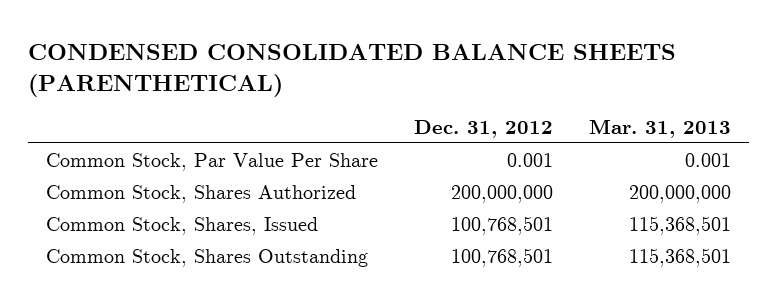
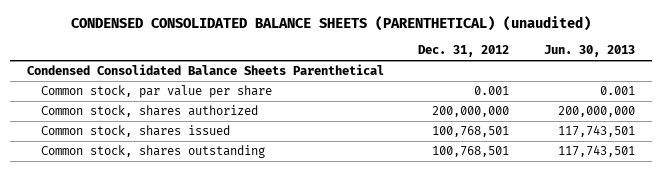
[28,43,677,97] CONDENSED CONSOLIDATED BALANCE SHEETS (PARENTHETICAL) -> [70,16,591,32] CONDENSED CONSOLIDATED BALANCE SHEETS (PARENTHETICAL) (unaudited)
[588,118,731,138] Mar. 31, 2013 -> none
none -> [543,45,635,58] Jun. 30, 2013
none -> [27,64,385,76] Condensed Consolidated Balance Sheets Parenthetical
[46,152,379,171] Common Stock, Par Value Per Share -> [41,85,273,99] Common stock, par value per share
[46,184,357,203] Common Stock, Shares Authorized -> [41,105,259,118] Common stock, shares authorized
[46,216,319,235] Common Stock, Shares, Issued -> [41,125,231,138] Common stock, shares issued
[46,248,369,267] Common Stock, Shares Outstanding -> [41,145,266,159] Common stock, shares outstanding

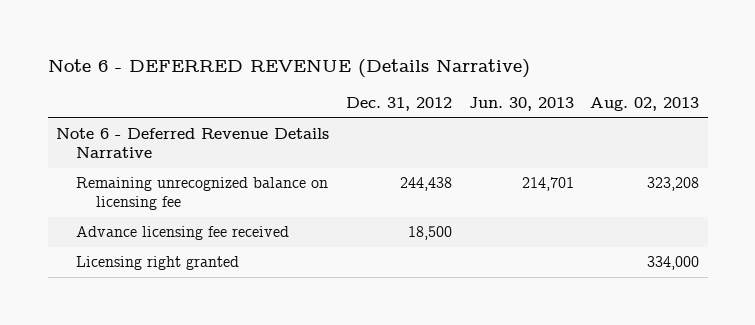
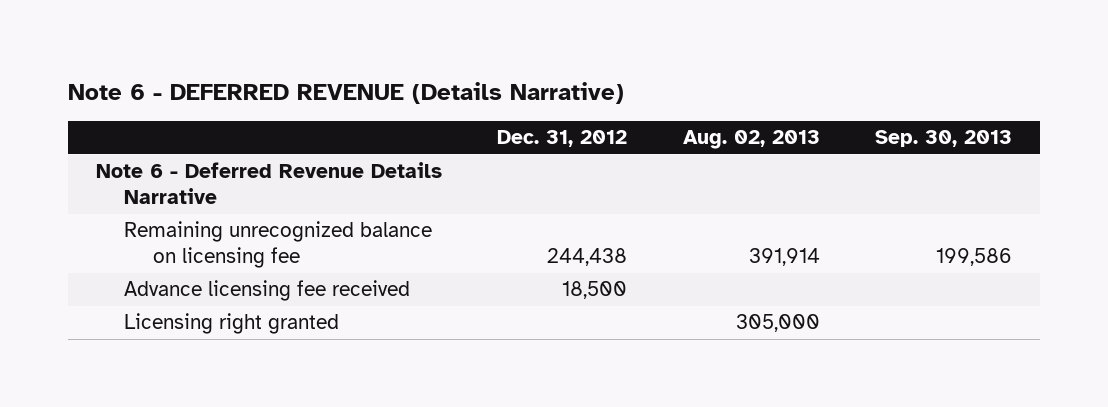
[468,97,574,112] Jun. 30, 2013 -> none
none -> [874,130,1012,148] Sep. 30, 2013
[647,177,700,192] 323,208 -> [748,248,820,267] 391,914
[647,256,700,271] 334,000 -> [735,314,820,333] 305,000

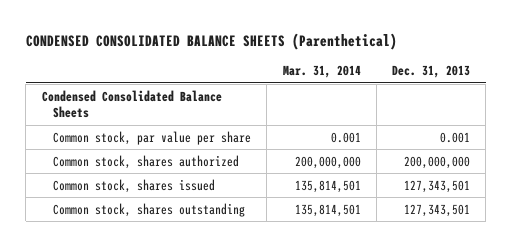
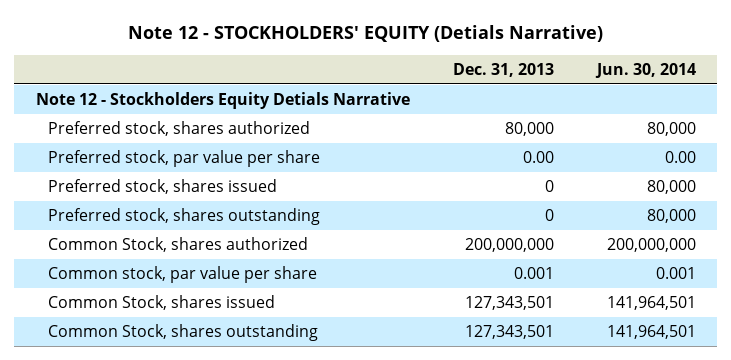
[25,32,397,50] CONDENSED CONSOLIDATED BALANCE SHEETS (Parenthetical) -> [127,24,603,42] Note 12 - STOCKHOLDERS' EQUITY (Detials Narrative)
[282,65,361,79] Mar. 31, 2014 -> none
none -> [594,62,696,78] Jun. 30, 2014
[41,89,222,119] Condensed Consolidated Balance Sheets -> none
none -> [35,92,410,110] Note 12 - Stockholders Equity Detials Narrative
none -> [48,121,311,137] Preferred stock, shares authorized
none -> [48,150,321,168] Preferred stock, par value per share
none -> [48,179,278,195] Preferred stock, shares issued
none -> [48,208,321,226] Preferred stock, shares outstanding
none -> [48,237,309,253] Common Stock, shares authorized
[53,154,240,169] Common stock, shares authorized -> none
[53,178,216,193] Common stock, shares issued -> [48,295,276,311] Common Stock, shares issued
[53,202,246,217] Common stock, shares outstanding -> [48,324,319,342] Common Stock, shares outstanding

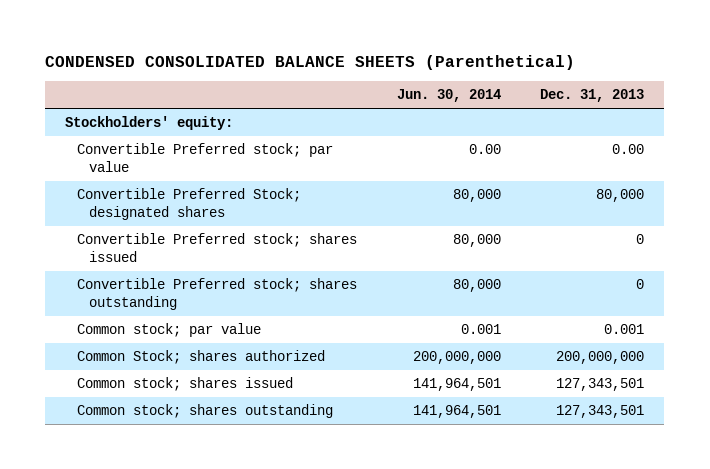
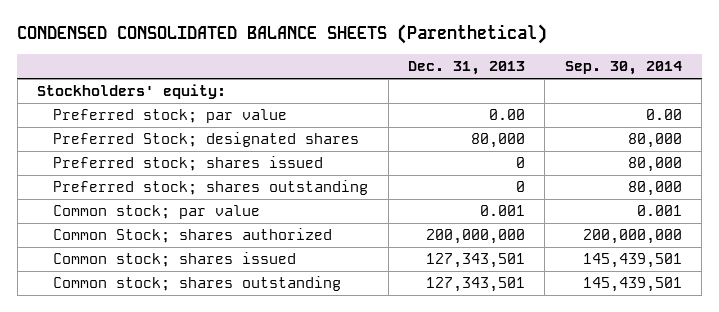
[396,89,501,103] Jun. 30, 2014 -> none
none -> [564,61,682,76] Sep. 30, 2014
[77,143,334,173] Convertible Preferred stock; par value -> [53,109,288,124] Preferred stock; par value
[77,188,302,221] Convertible Preferred Stock; designated shares -> [53,132,360,148] Preferred Stock; designated shares
[77,233,358,263] Convertible Preferred stock; shares issued -> [53,156,324,172] Preferred stock; shares issued
[77,278,358,311] Convertible Preferred stock; shares outstanding -> [53,180,369,196] Preferred stock; shares outstanding

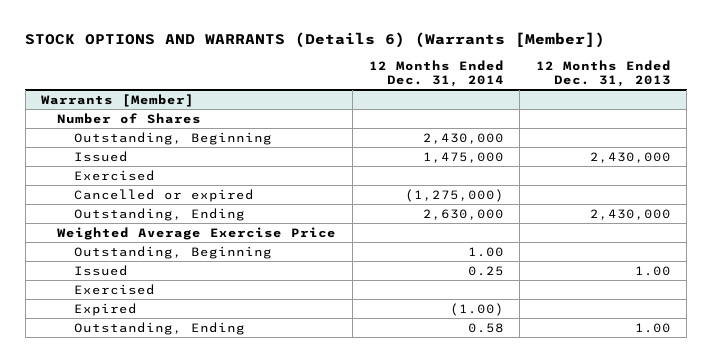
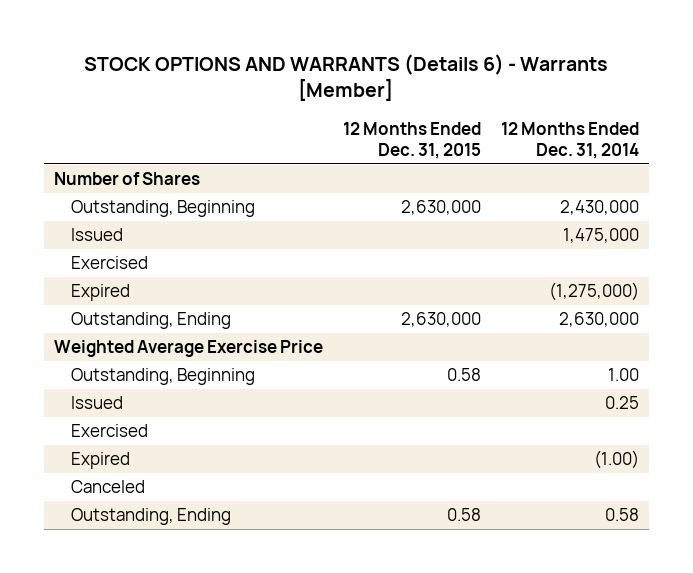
[25,32,606,49] STOCK OPTIONS AND WARRANTS (Details 6) (Warrants [Member]) -> [84,53,609,102] STOCK OPTIONS AND WARRANTS (Details 6) - Warrants [Member]
[535,59,671,88] 12 Months Ended Dec. 31, 2013 -> none
none -> [342,121,481,160] 12 Months Ended Dec. 31, 2015
[41,93,195,107] Warrants [Member] -> none
[73,188,254,202] Cancelled or expired -> [71,284,131,302] Expired
none -> [71,480,146,494] Canceled

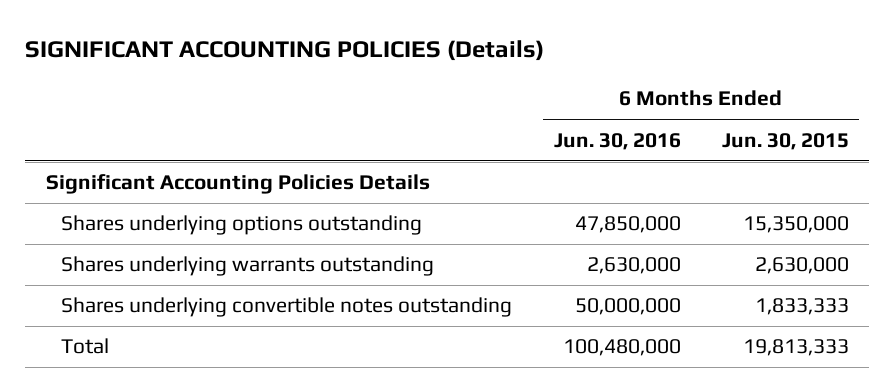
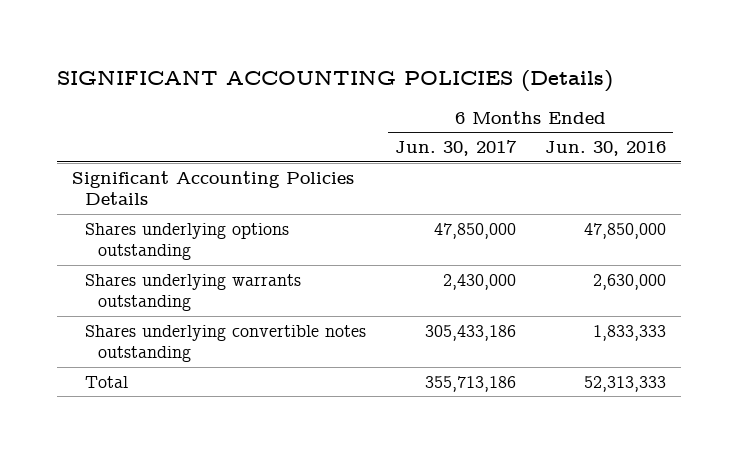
[721,132,849,150] Jun. 30, 2015 -> none
none -> [394,140,517,157] Jun. 30, 2017
[574,298,681,316] 50,000,000 -> [593,324,667,341] 1,833,333
[562,339,681,357] 100,480,000 -> [584,375,667,392] 52,313,333

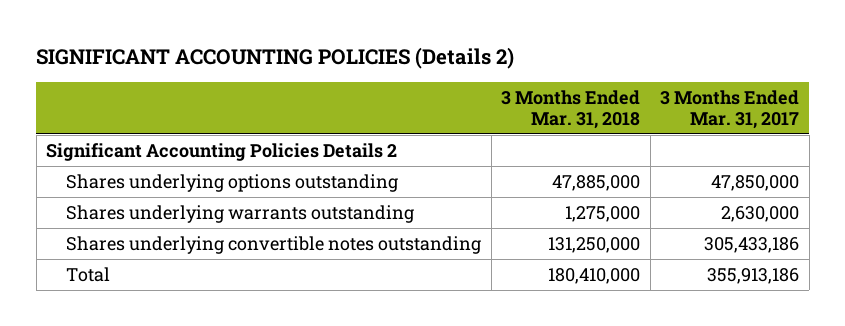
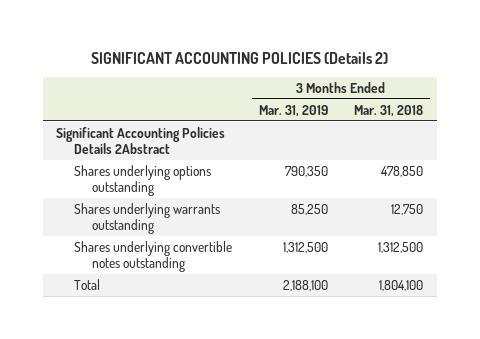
[660,89,800,129] 3 Months Ended Mar. 31, 2017 -> none
none -> [258,104,328,117] Mar. 31, 2019
[46,142,398,161] Significant Accounting Policies Details 2 -> [56,126,226,154] Significant Accounting Policies Details 2Abstract
[552,174,641,191] 47,885,000 -> [381,165,424,177] 478,850
[565,205,641,222] 1,275,000 -> [391,203,424,215] 12,750
[548,236,641,253] 131,250,000 -> [378,241,424,253] 1,312,500
[548,267,641,284] 180,410,000 -> [379,279,424,291] 1,804,100

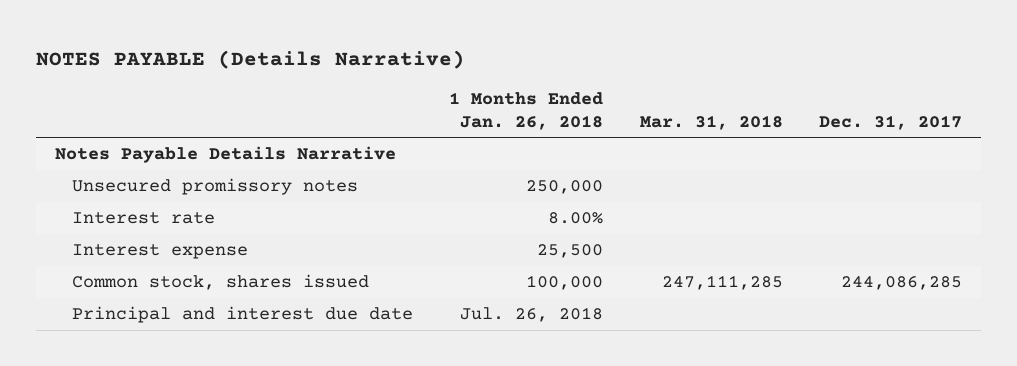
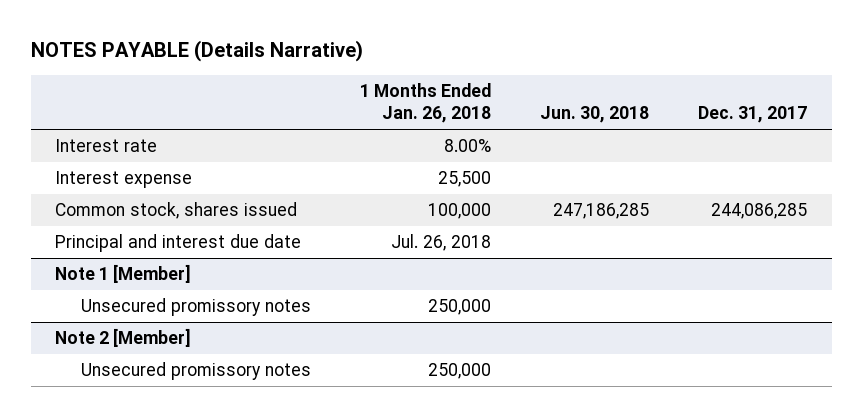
[639,114,783,130] Mar. 31, 2018 -> none
none -> [540,106,650,124] Jun. 30, 2018
[54,146,396,164] Notes Payable Details Narrative -> none
[71,178,358,196] Unsecured promissory notes -> none
none -> [55,264,192,284] Note 1 [Member]
none -> [80,298,311,317] Unsecured promissory notes
none -> [55,328,192,348] Note 2 [Member]
none -> [80,362,311,381] Unsecured promissory notes

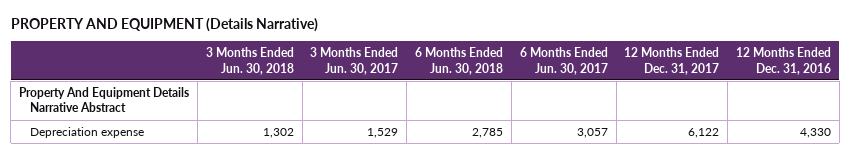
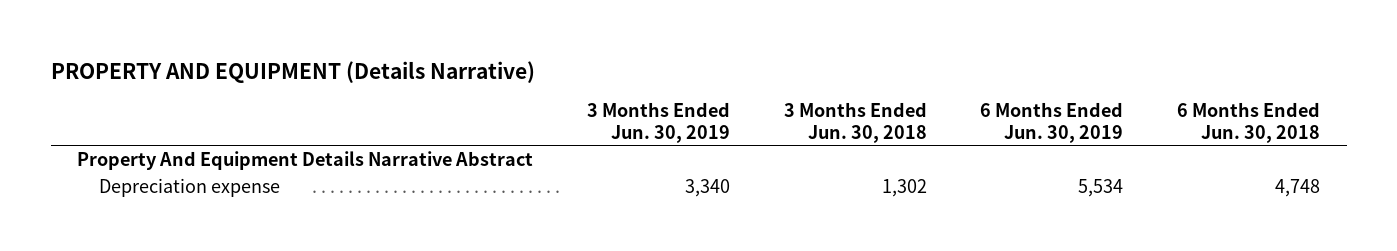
[310,47,399,75] 3 Months Ended Jun. 30, 2017 -> none
[519,47,608,75] 6 Months Ended Jun. 30, 2017 -> none
[624,47,720,75] 12 Months Ended Dec. 31, 2017 -> none
[735,47,831,75] 12 Months Ended Dec. 31, 2016 -> none
none -> [586,101,730,143] 3 Months Ended Jun. 30, 2019
none -> [980,101,1124,143] 6 Months Ended Jun. 30, 2019
[472,127,504,138] 2,785 -> [1274,178,1320,197] 4,748

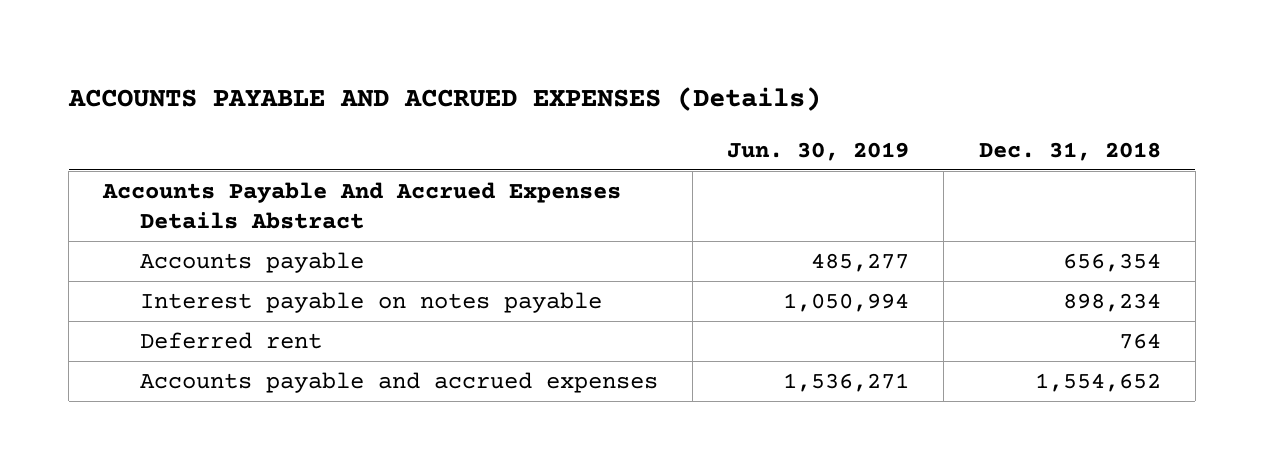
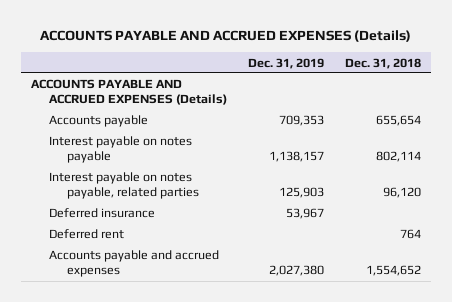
[727,141,910,161] Jun. 30, 2019 -> none
none -> [247,57,324,69] Dec. 31, 2019
[102,181,622,230] Accounts Payable And Accrued Expenses Details Abstract -> [31,79,228,106] ACCOUNTS PAYABLE AND ACCRUED EXPENSES (Details)
[1062,252,1161,272] 656,354 -> [375,115,421,127] 655,654
[1062,292,1161,312] 898,234 -> [375,151,421,163] 802,114
none -> [49,172,200,200] Interest payable on notes payable, related parties
none -> [49,208,156,219] Deferred insurance

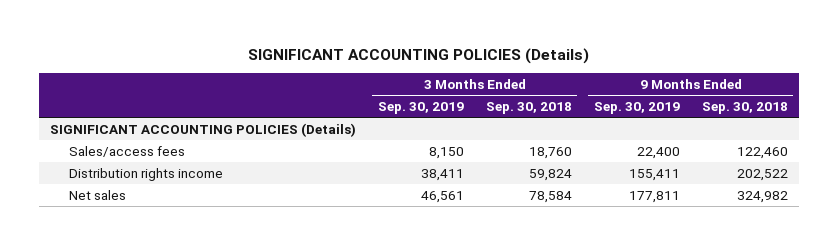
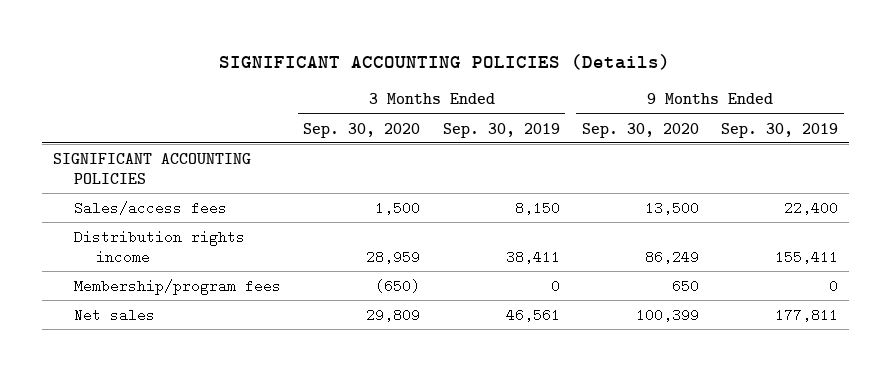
[485,101,572,114] Sep. 30, 2018 -> none
[701,101,788,114] Sep. 30, 2018 -> none
none -> [303,122,421,138] Sep. 30, 2020
none -> [581,122,699,138] Sep. 30, 2020
[49,122,356,137] SIGNIFICANT ACCOUNTING POLICIES (Details) -> [52,152,251,184] SIGNIFICANT ACCOUNTING POLICIES
none -> [74,278,282,295] Membership/program fees

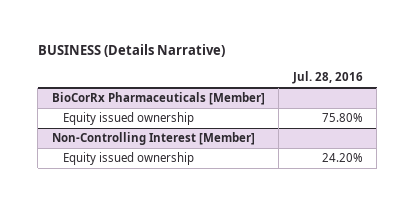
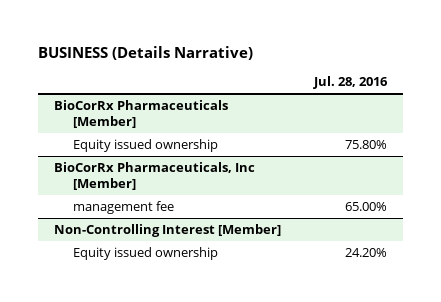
none -> [54,161,256,190] BioCorRx Pharmaceuticals, Inc [Member]
none -> [73,200,175,214] management fee

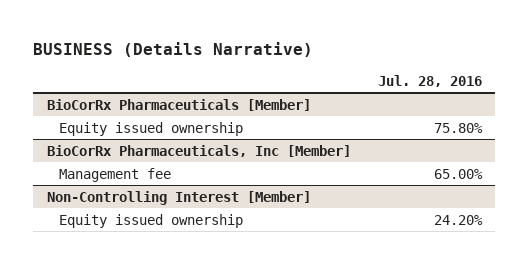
[73,200,175,214] management fee -> [59,167,172,182] Management fee

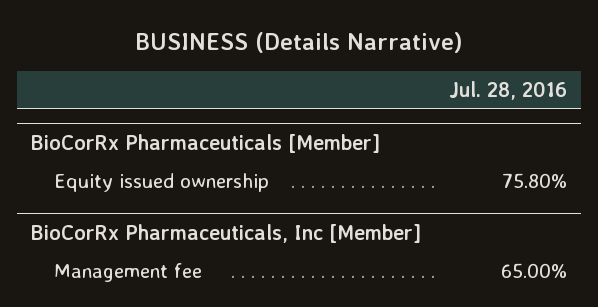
[46,190,311,205] Non-Controlling Interest [Member] -> none
[59,213,244,228] Equity issued ownership -> none

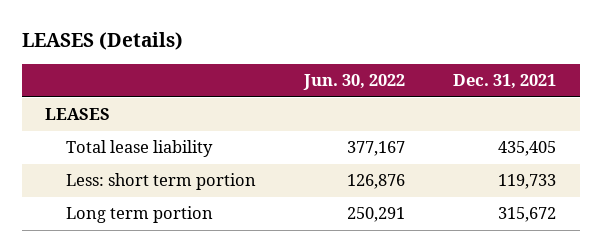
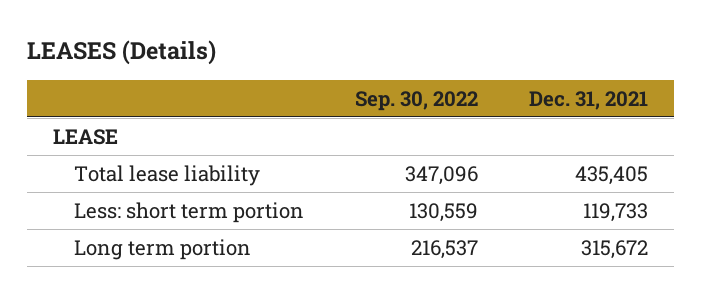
[303,74,406,91] Jun. 30, 2022 -> none
none -> [355,90,479,111] Sep. 30, 2022
[45,108,111,121] LEASES -> [52,128,118,145] LEASE

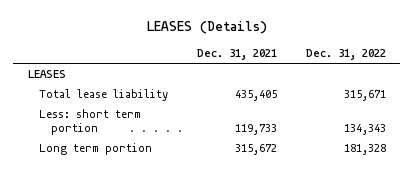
[355,90,479,111] Sep. 30, 2022 -> none
none -> [306,49,387,61] Dec. 31, 2022
[52,128,118,145] LEASE -> [27,70,66,79] LEASES

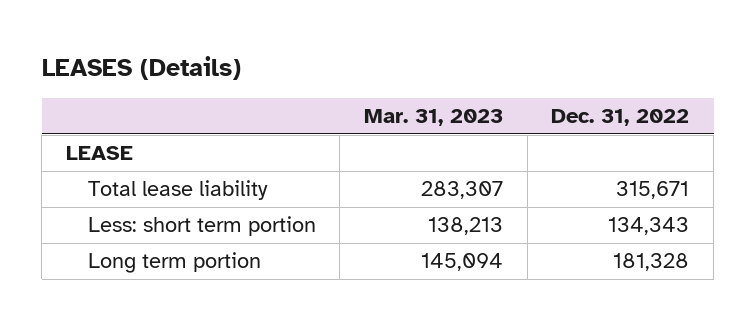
[197,49,278,61] Dec. 31, 2021 -> none
none -> [364,109,504,127] Mar. 31, 2023
[27,70,66,79] LEASES -> [65,146,133,161] LEASE

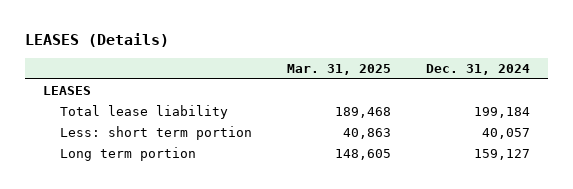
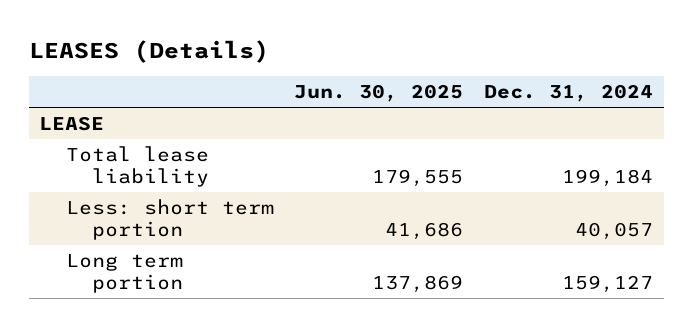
[287,63,392,75] Mar. 31, 2025 -> none
none -> [294,84,464,103] Jun. 30, 2025
[42,86,91,96] LEASES -> [39,116,105,132] LEASE

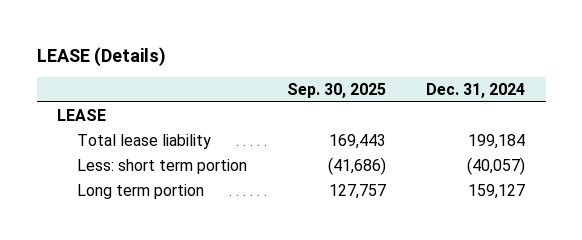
[29,39,270,63] LEASES (Details) -> [36,46,166,67] LEASE (Details)
[294,84,464,103] Jun. 30, 2025 -> none
none -> [287,83,387,99] Sep. 30, 2025
[575,222,654,241] 40,057 -> [467,156,526,175] (40,057)

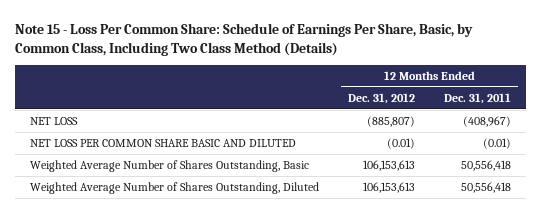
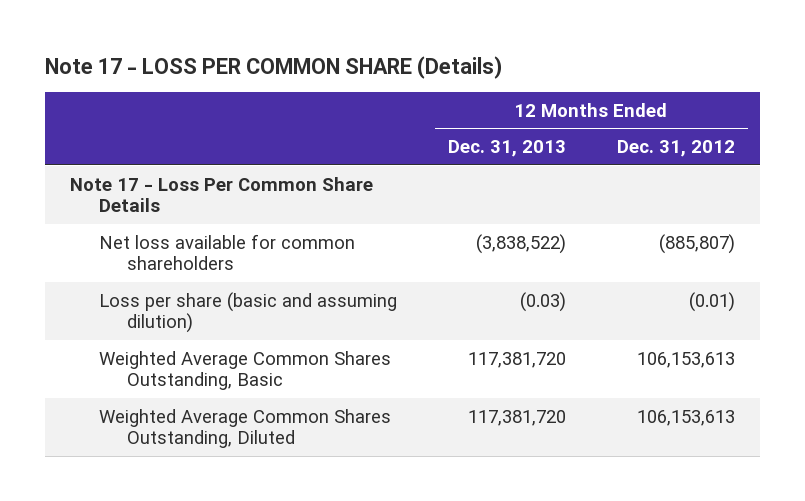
[15,23,474,57] Note 15 - Loss Per Common Share: Schedule of Earnings Per Share, Basic, by Common Class, Including Two Class Method (Details) -> [44,55,502,79] Note 17 - LOSS PER COMMON SHARE (Details)
[444,92,512,104] Dec. 31, 2011 -> none
none -> [447,140,566,158] Dec. 31, 2013
none -> [70,176,374,213] Note 17 - Loss Per Common Share Details
[29,116,78,125] NET LOSS -> [98,233,355,271] Net loss available for common shareholders
[29,138,296,147] NET LOSS PER COMMON SHARE BASIC AND DILUTED -> [98,291,397,334] Loss per share (basic and assuming dilution)
[29,159,309,172] Weighted Average Number of Shares Outstanding, Basic -> [98,350,391,391] Weighted Average Common Shares Outstanding, Basic
[29,181,319,194] Weighted Average Number of Shares Outstanding, Diluted -> [98,408,391,449] Weighted Average Common Shares Outstanding, Diluted

